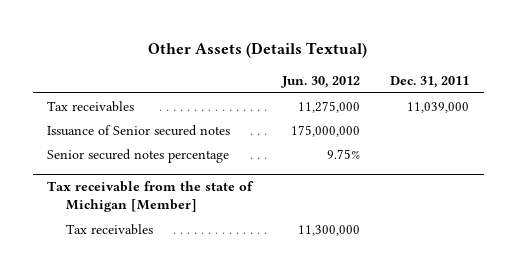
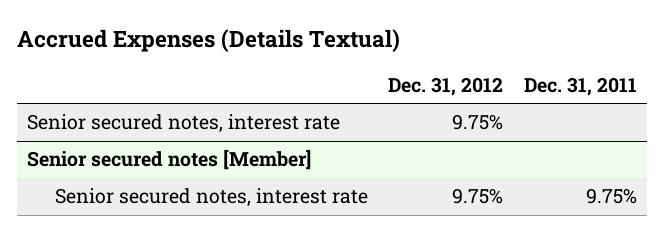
[148,42,368,59] Other Assets (Details Textual) -> [16,28,400,52] Accrued Expenses (Details Textual)
[281,75,361,88] Jun. 30, 2012 -> none
none -> [388,76,504,96] Dec. 31, 2012
[47,100,135,112] Tax receivables -> none
[47,124,231,136] Issuance of Senior secured notes -> none
[47,181,255,213] Tax receivable from the state of Michigan [Member] -> none
[66,223,154,235] Tax receivables -> none
[47,148,230,163] Senior secured notes percentage -> [26,114,340,133] Senior secured notes, interest rate
none -> [26,149,311,171] Senior secured notes [Member]
none -> [55,188,369,207] Senior secured notes, interest rate

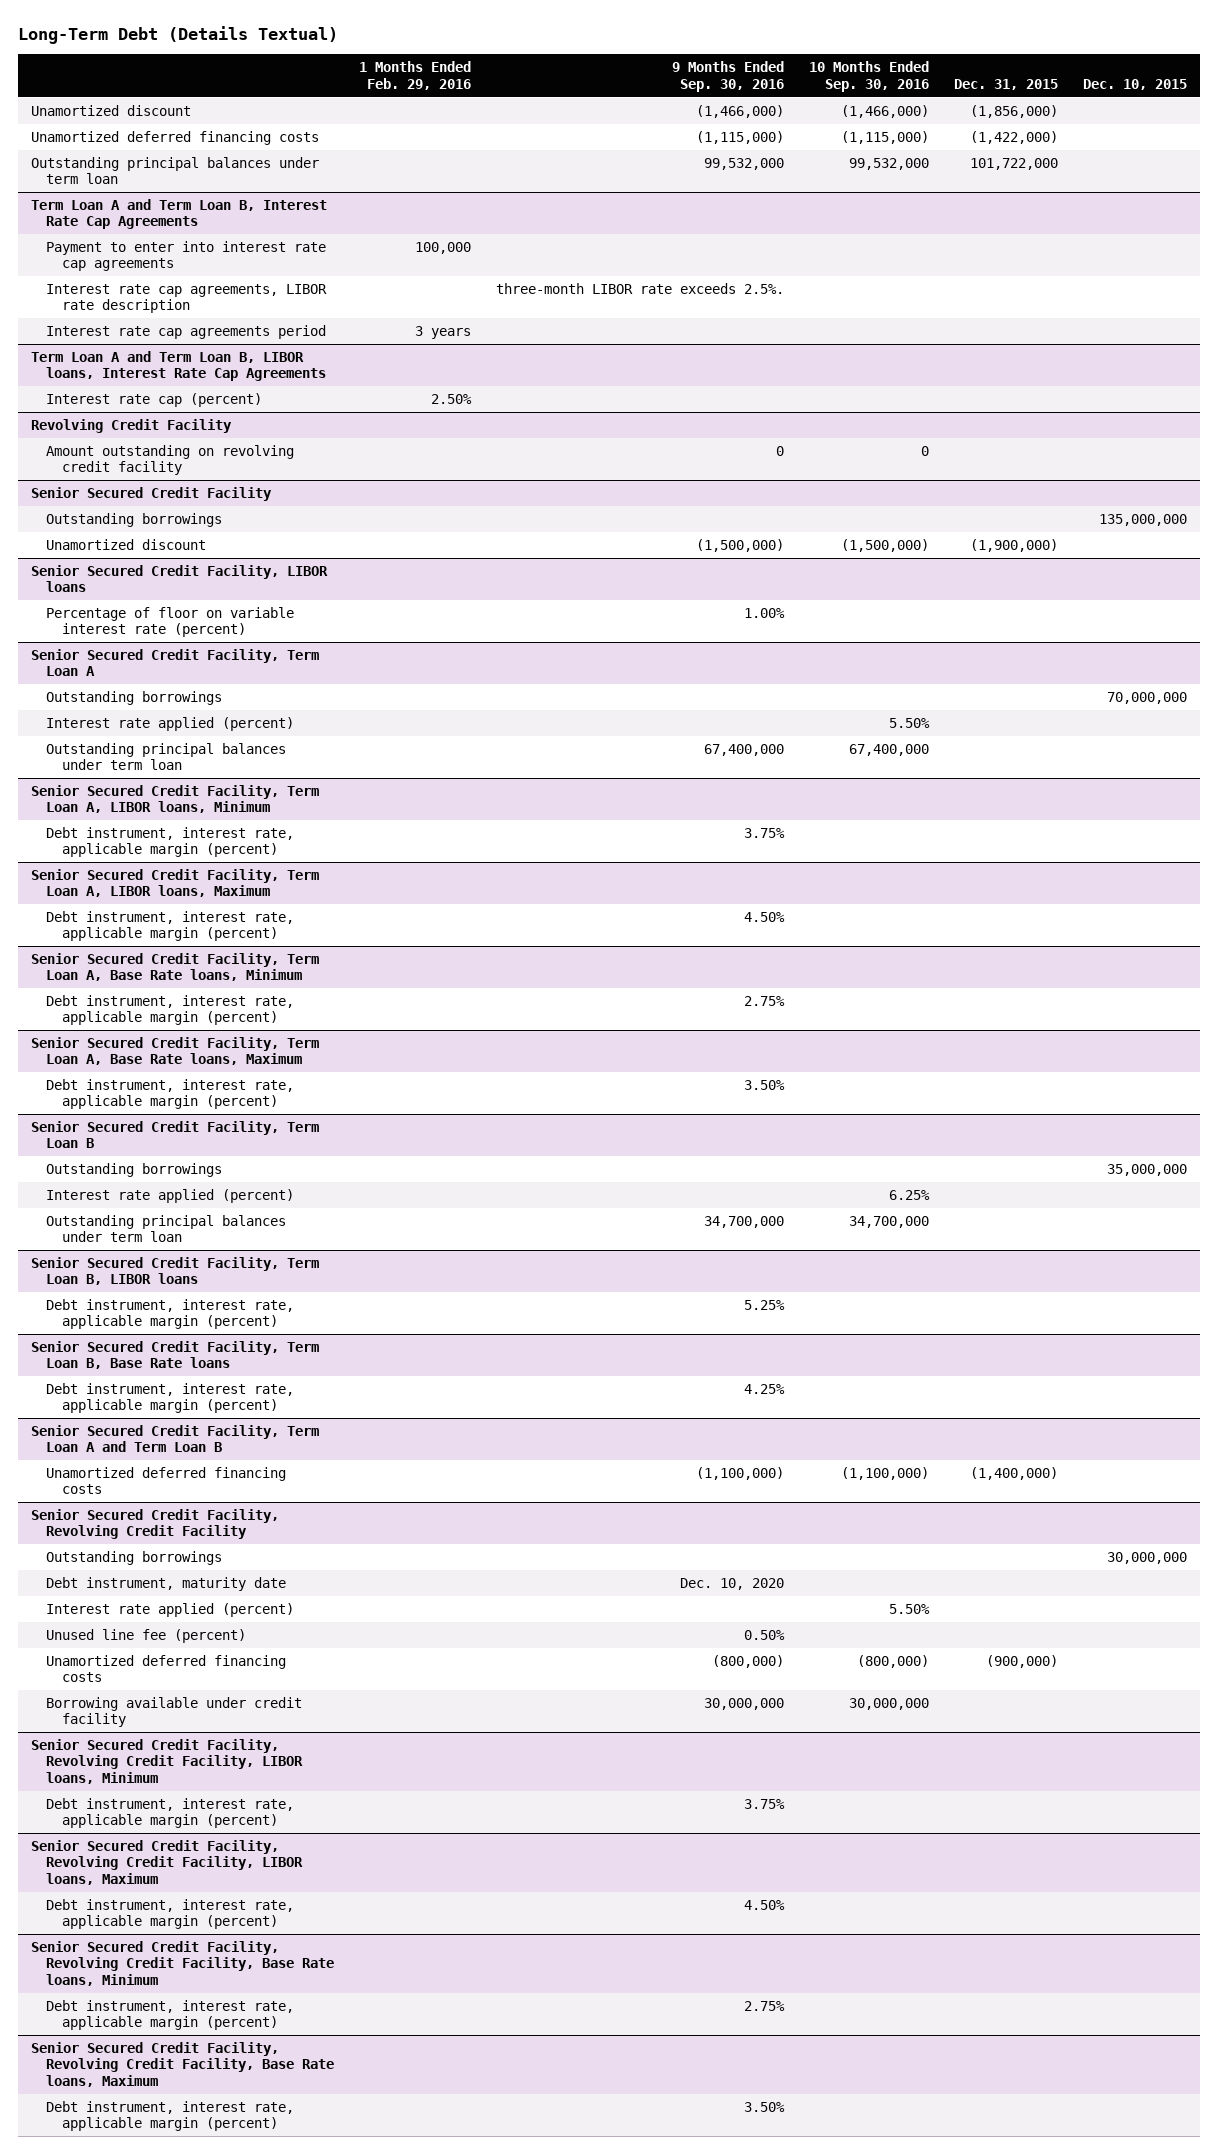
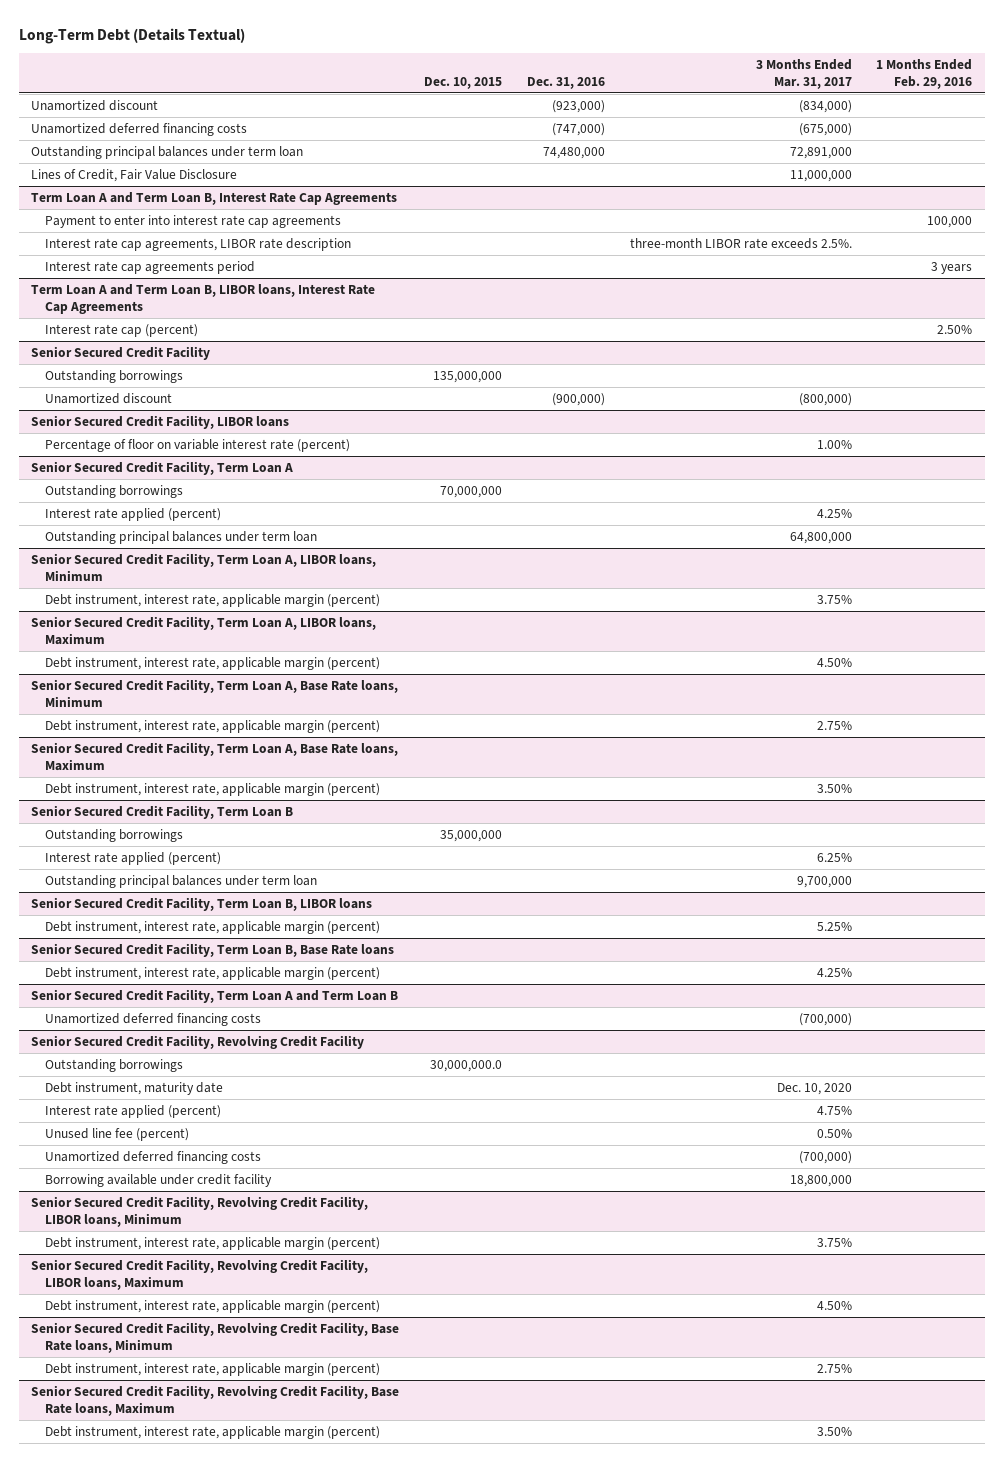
[672,61,785,92] 9 Months Ended Sep. 30, 2016 -> none
[809,61,930,92] 10 Months Ended Sep. 30, 2016 -> none
[954,78,1059,90] Dec. 31, 2015 -> none
none -> [526,76,605,89] Dec. 31, 2016
none -> [755,58,852,89] 3 Months Ended Mar. 31, 2017
none -> [31,168,238,182] Lines of Credit, Fair Value Disclosure
[30,419,232,434] Revolving Credit Facility -> none
[46,445,295,476] Amount outstanding on revolving credit facility -> none
[1107,1552,1188,1565] 30,000,000 -> [430,1059,503,1072] 30,000,000.0

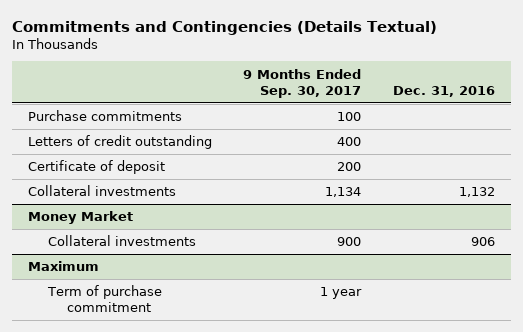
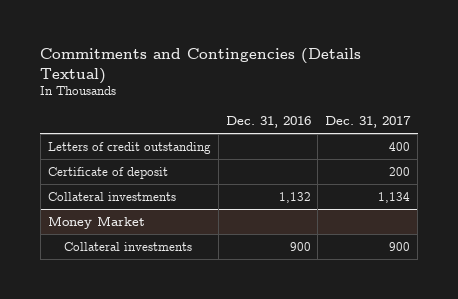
[243,68,362,98] 9 Months Ended Sep. 30, 2017 -> none
none -> [325,115,412,128] Dec. 31, 2017
[27,110,182,122] Purchase commitments -> none
[27,261,99,272] Maximum -> none
[46,285,162,313] Term of purchase commitment -> none
[470,237,495,247] 906 -> [289,241,311,251] 900

